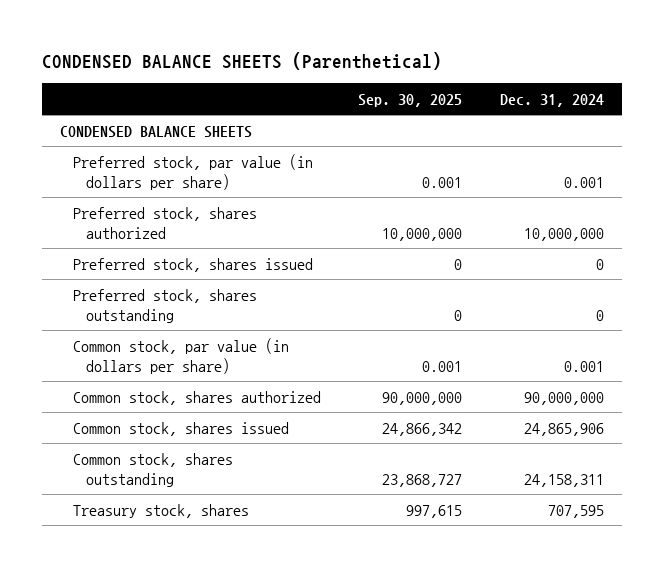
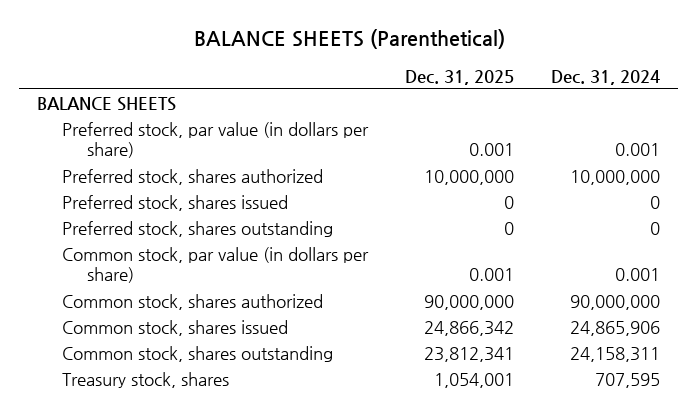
[41,51,442,70] CONDENSED BALANCE SHEETS (Parenthetical) -> [193,29,505,50] BALANCE SHEETS (Parenthetical)
[358,93,463,107] Sep. 30, 2025 -> none
none -> [404,69,514,85] Dec. 31, 2025
[60,125,253,138] CONDENSED BALANCE SHEETS -> [37,97,177,112] BALANCE SHEETS

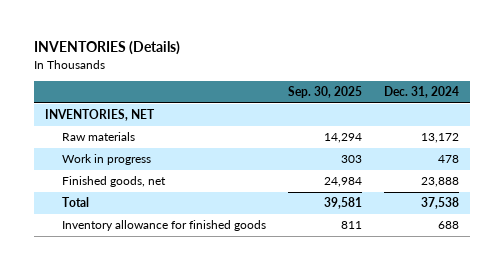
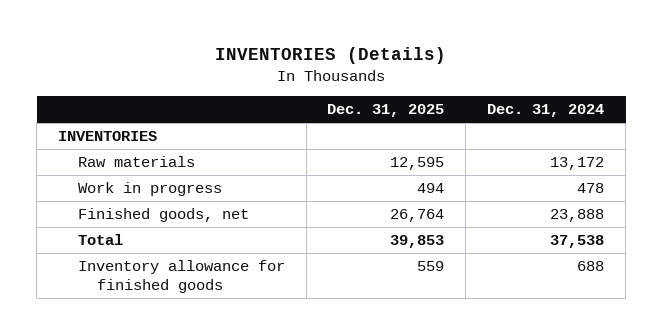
[287,86,362,99] Sep. 30, 2025 -> none
none -> [327,104,445,118] Dec. 31, 2025
[44,109,155,122] INVENTORIES, NET -> [58,130,158,141] INVENTORIES

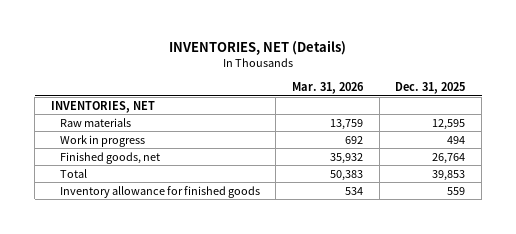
[215,47,447,65] INVENTORIES (Details) -> [169,40,347,56] INVENTORIES, NET (Details)
[487,104,605,118] Dec. 31, 2024 -> none
none -> [291,82,364,95] Mar. 31, 2026
[58,130,158,141] INVENTORIES -> [50,100,155,113] INVENTORIES, NET

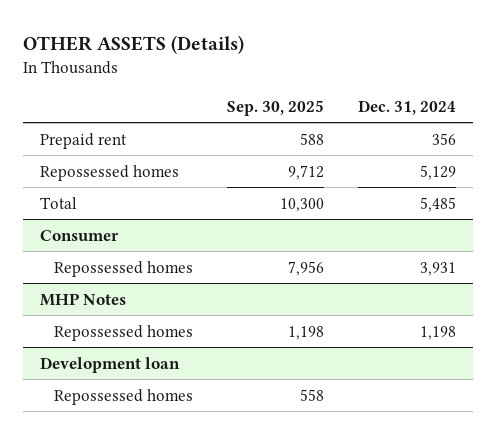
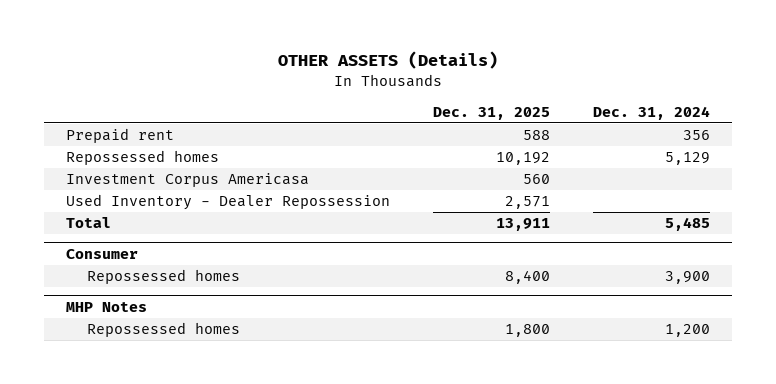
[226,99,324,116] Sep. 30, 2025 -> none
none -> [432,106,550,120] Dec. 31, 2025
none -> [65,173,309,188] Investment Corpus Americasa
none -> [65,194,390,211] Used Inventory - Dealer Repossession
[419,261,456,276] 3,931 -> [665,271,711,285] 3,900
[40,356,181,373] Development loan -> none
[53,388,193,405] Repossessed homes -> none
[419,325,456,340] 1,198 -> [665,324,711,338] 1,200

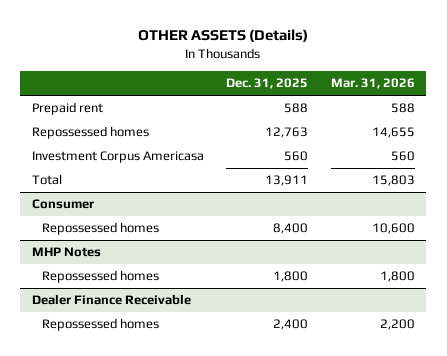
[593,105,711,120] Dec. 31, 2024 -> none
none -> [331,78,416,90] Mar. 31, 2026
[495,152,550,166] 10,192 -> [265,127,309,139] 12,763
[65,194,390,211] Used Inventory - Dealer Repossession -> none
none -> [31,294,191,306] Dealer Finance Receivable
none -> [42,318,160,332] Repossessed homes

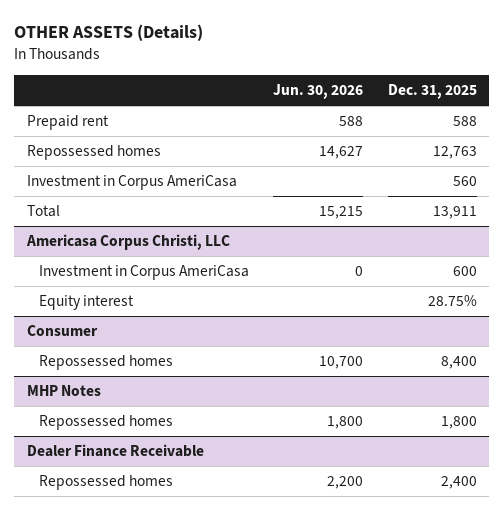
[331,78,416,90] Mar. 31, 2026 -> none
none -> [273,84,364,100] Jun. 30, 2026
[31,151,204,164] Investment Corpus Americasa -> [26,175,237,191] Investment in Corpus AmeriCasa
none -> [25,234,230,251] Americasa Corpus Christi, LLC
none -> [38,265,249,281] Investment in Corpus AmeriCasa
none -> [38,295,134,311] Equity interest

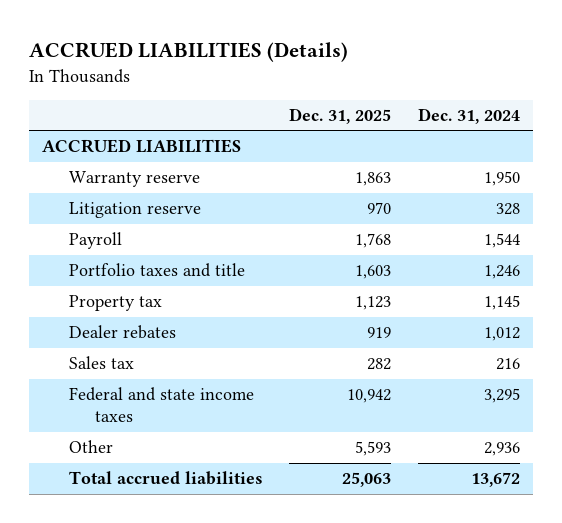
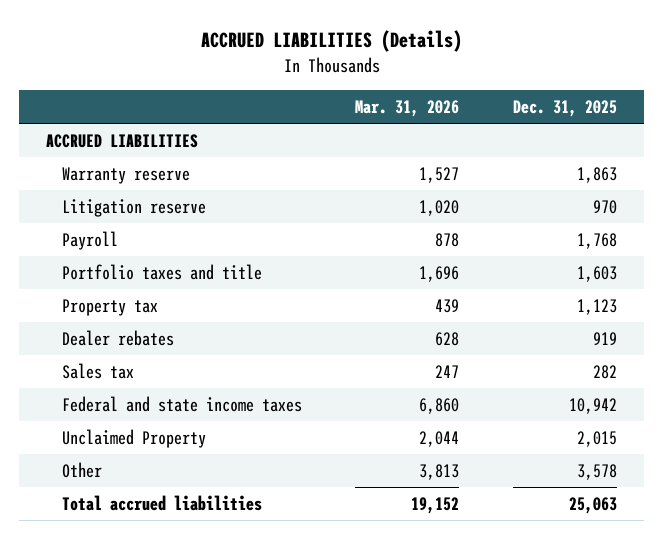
[417,107,520,124] Dec. 31, 2024 -> none
none -> [355,99,460,117] Mar. 31, 2026
none -> [61,428,206,448] Unclaimed Property
[355,441,392,457] 5,593 -> [577,463,618,480] 3,578

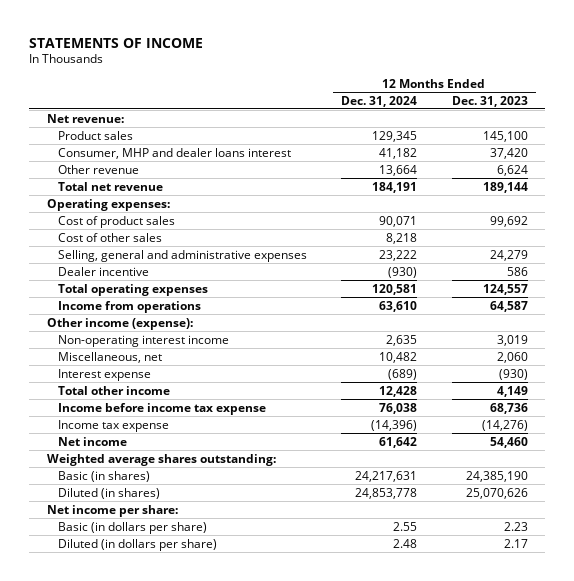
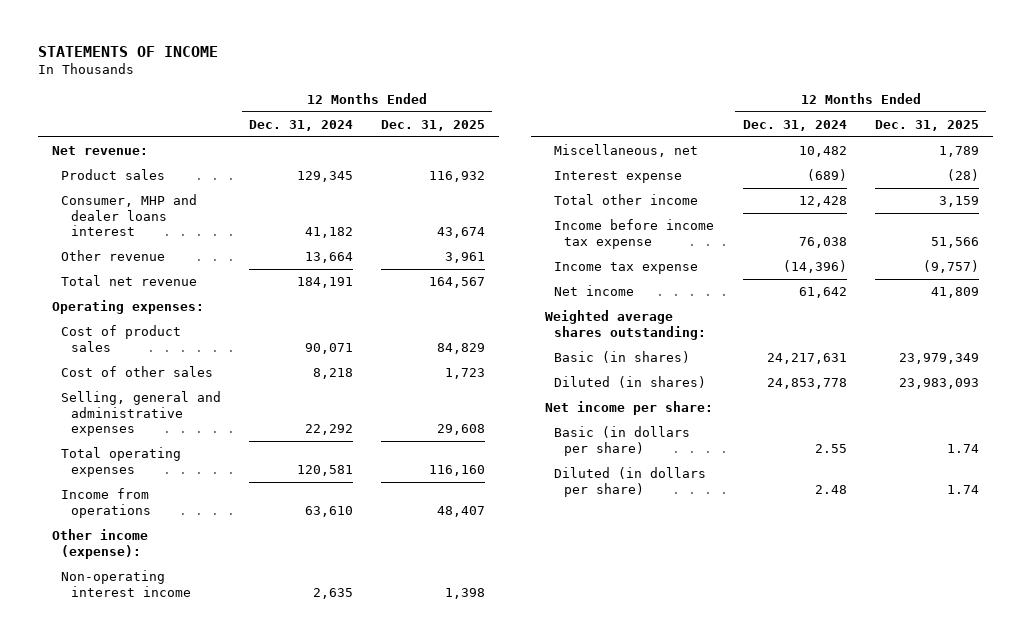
[451,95,528,107] Dec. 31, 2023 -> none
none -> [381,119,486,131] Dec. 31, 2025
[57,266,149,276] Dealer incentive -> none
[379,249,418,261] 23,222 -> [305,423,354,435] 22,292

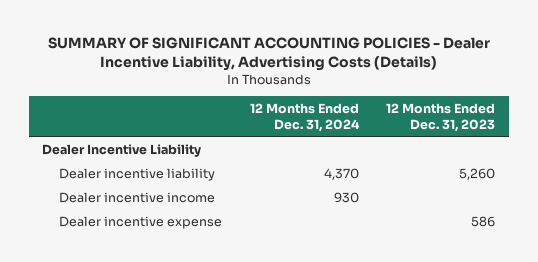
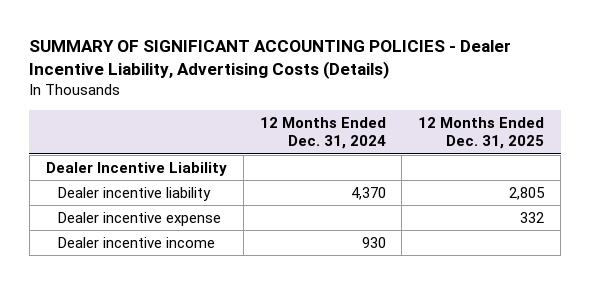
[386,102,496,132] 12 Months Ended Dec. 31, 2023 -> none
none -> [418,116,545,150] 12 Months Ended Dec. 31, 2025
[59,191,216,203] Dealer incentive income -> [58,236,216,248] Dealer incentive income

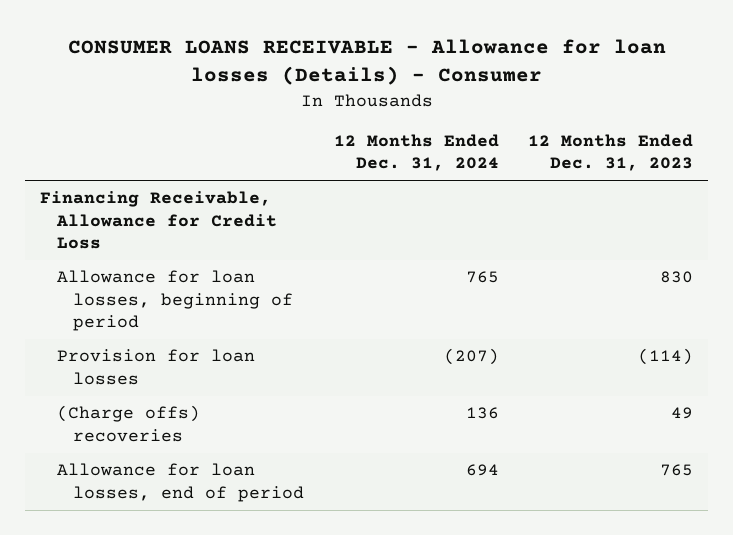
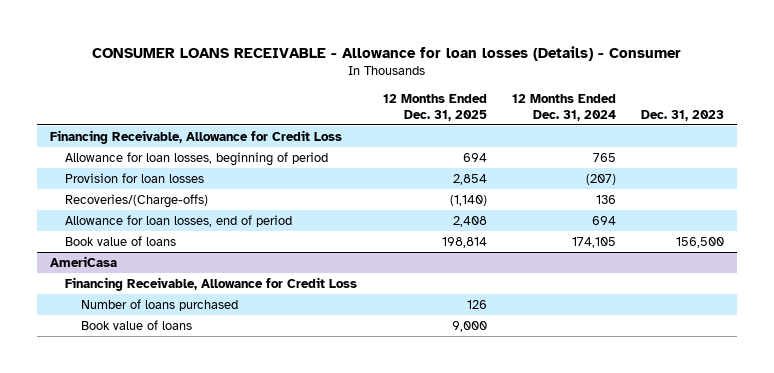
[528,134,694,172] 12 Months Ended Dec. 31, 2023 -> none
none -> [382,94,487,121] 12 Months Ended Dec. 31, 2025
none -> [641,109,725,121] Dec. 31, 2023
[56,405,200,442] (Charge offs) recoveries -> [65,193,209,208] Recoveries/(Charge-offs)
none -> [65,235,177,246] Book value of loans
none -> [49,255,117,267] AmeriCasa
none -> [65,276,358,291] Financing Receivable, Allowance for Credit Loss
none -> [80,298,238,311] Number of loans purchased
none -> [80,319,192,330] Book value of loans

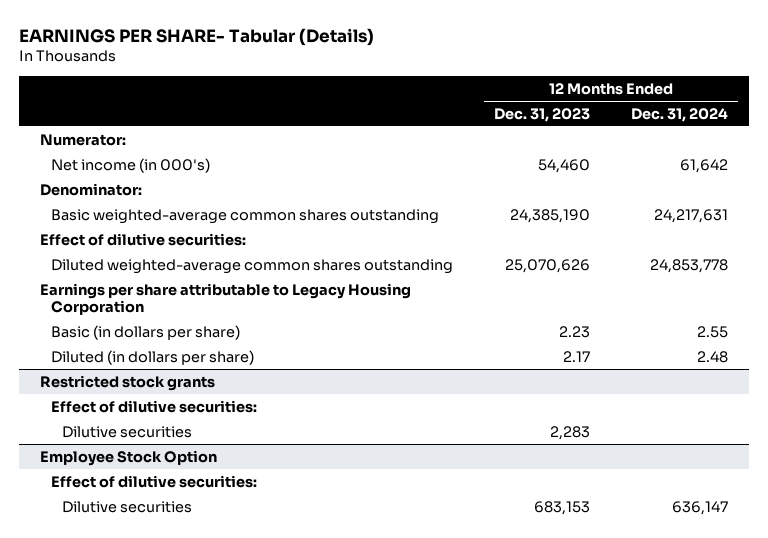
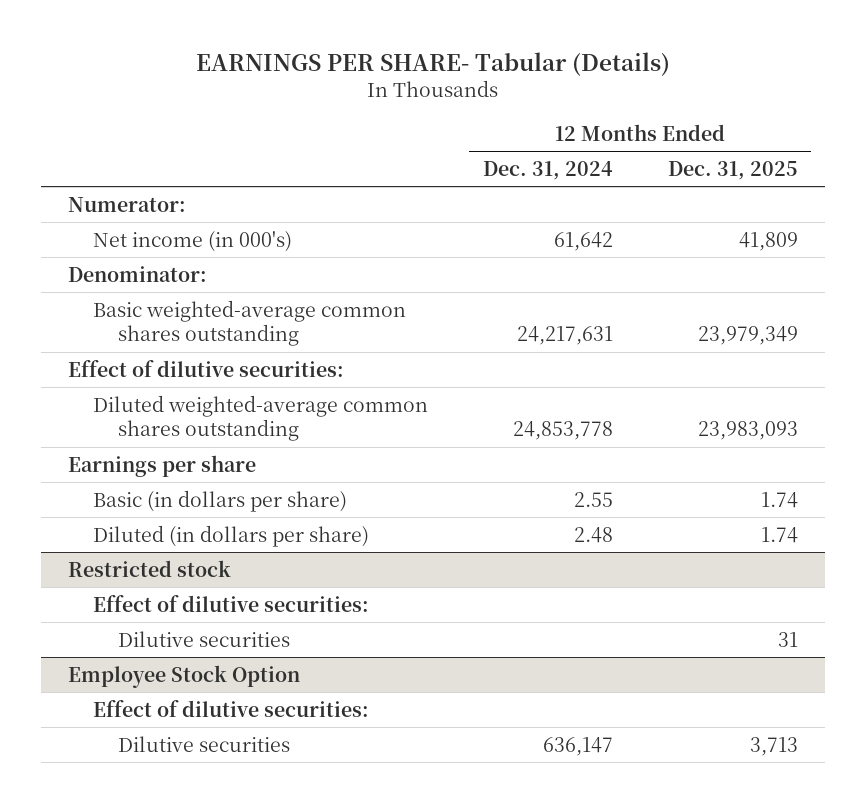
[493,107,590,122] Dec. 31, 2023 -> none
none -> [667,160,798,180] Dec. 31, 2025
[39,282,411,315] Earnings per share attributable to Legacy Housing Corporation -> [68,454,257,477] Earnings per share
[39,374,215,391] Restricted stock grants -> [68,559,232,577] Restricted stock

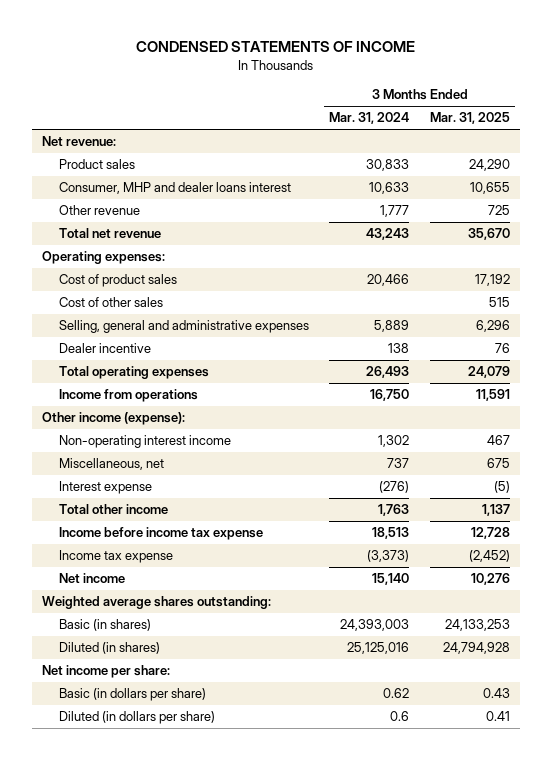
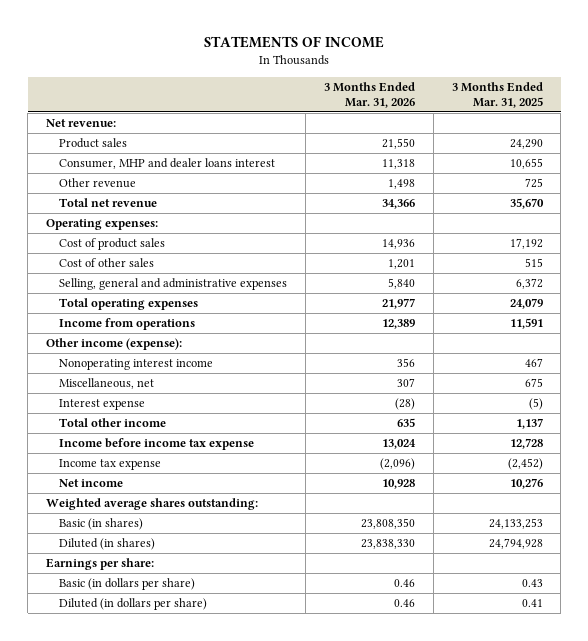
[135,40,415,52] CONDENSED STATEMENTS OF INCOME -> [204,36,385,49] STATEMENTS OF INCOME
[329,112,410,125] Mar. 31, 2024 -> none
none -> [323,82,415,108] 3 Months Ended Mar. 31, 2026
[58,343,151,354] Dealer incentive -> none
[475,320,510,333] 6,296 -> [515,278,543,290] 6,372
[58,435,231,449] Non-operating interest income -> [59,359,214,371] Nonoperating interest income
[41,665,170,679] Net income per share: -> [45,558,154,571] Earnings per share:

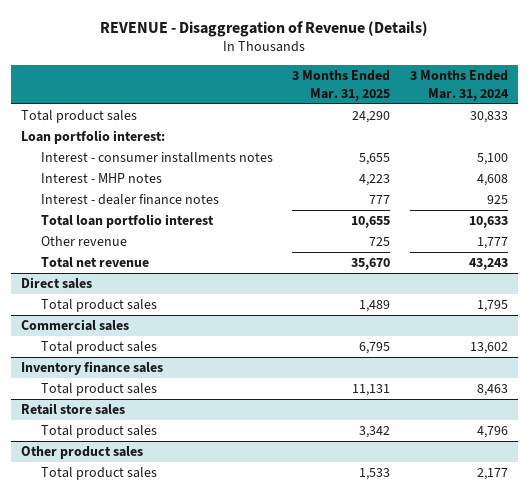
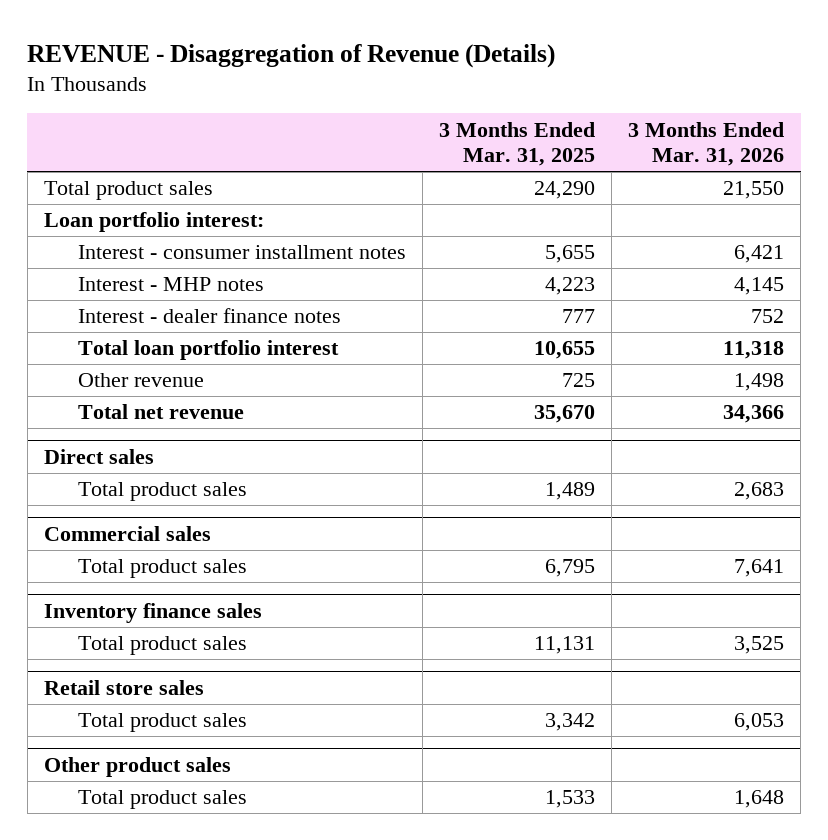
[409,70,509,101] 3 Months Ended Mar. 31, 2024 -> none
none -> [628,121,785,167] 3 Months Ended Mar. 31, 2026
[40,152,273,164] Interest - consumer installments notes -> [78,245,407,260] Interest - consumer installment notes

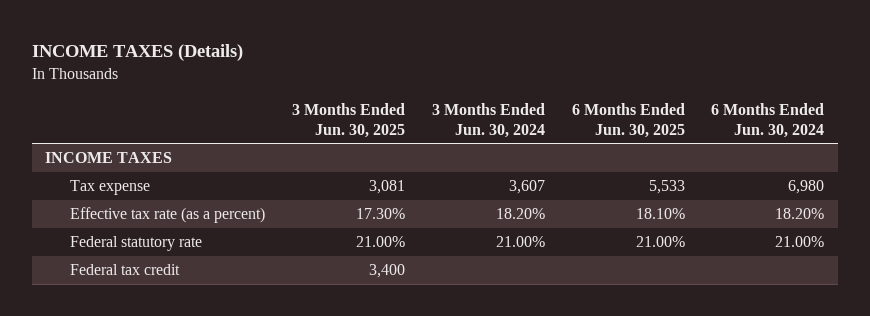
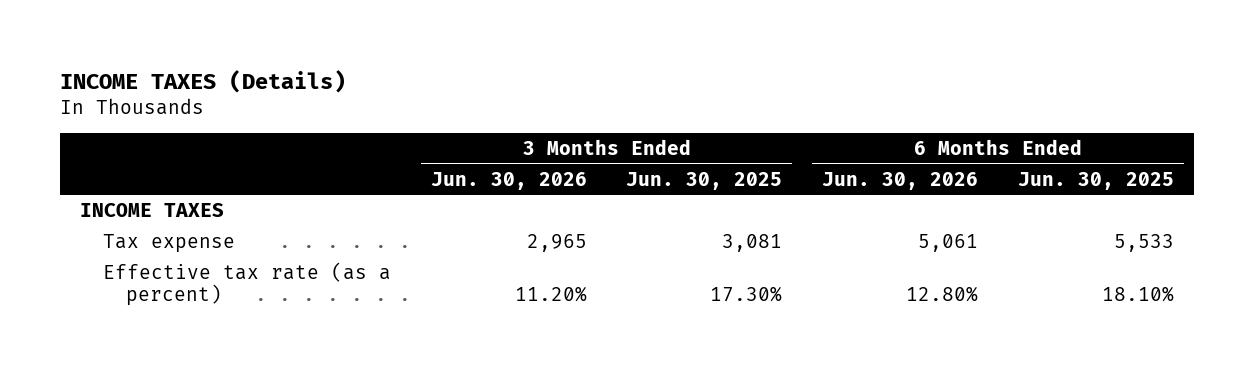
[431,102,545,138] 3 Months Ended Jun. 30, 2024 -> none
[711,102,825,138] 6 Months Ended Jun. 30, 2024 -> none
none -> [430,171,587,190] Jun. 30, 2026
none -> [822,171,979,190] Jun. 30, 2026
[69,236,202,252] Federal statutory rate -> none
[69,264,180,276] Federal tax credit -> none

